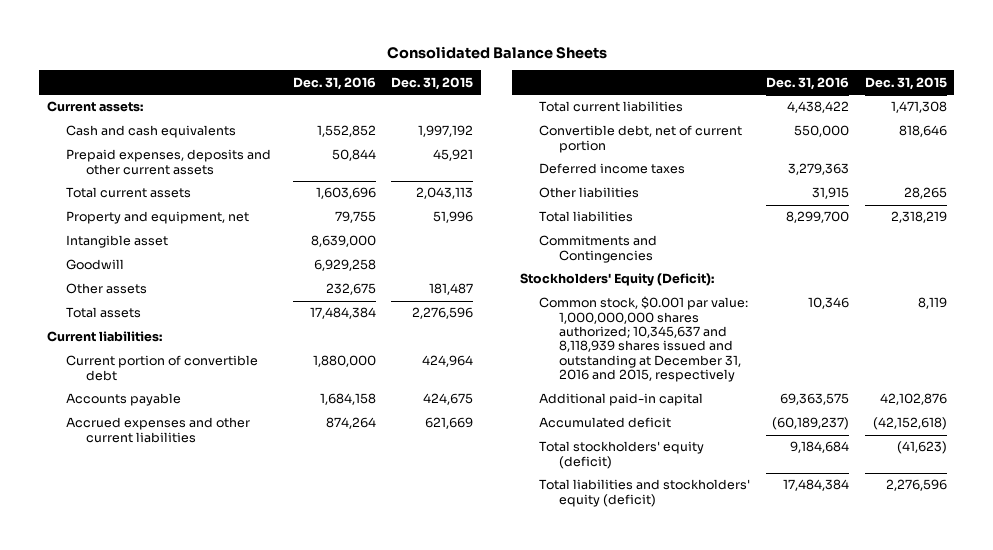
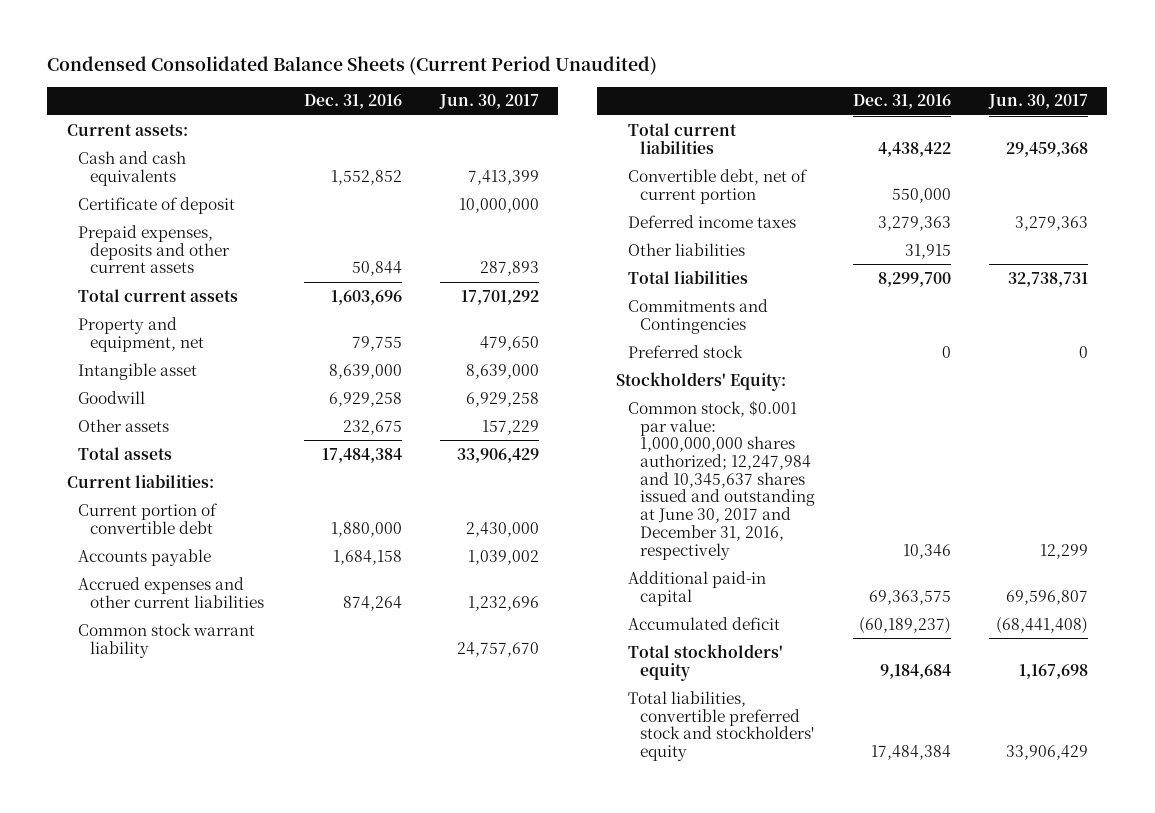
[386,46,607,60] Consolidated Balance Sheets -> [47,56,658,76] Condensed Consolidated Balance Sheets (Current Period Unaudited)
[391,76,474,90] Dec. 31, 2015 -> none
none -> [439,94,540,110] Jun. 30, 2017
none -> [78,196,236,214] Certificate of deposit
none -> [78,622,256,658] Common stock warrant liability
none -> [627,344,743,358] Preferred stock
[519,273,714,287] Stockholders' Equity (Deficit): -> [615,371,786,391] Stockholders' Equity:
[539,296,749,383] Common stock, $0.001 par value: 1,000,000,000 shares authorized; 10,345,637 and 8,118,939 shares issued and outstanding at December 31, 2016 and 2015, respectively -> [627,399,815,560] Common stock, $0.001 par value: 1,000,000,000 shares authorized; 12,247,984 and 10,345,637 shares issued and outstanding at June 30, 2017 and December 31, 2016, respectively
[539,441,705,469] Total stockholders' equity (deficit) -> [627,643,783,681] Total stockholders' equity
[539,479,751,507] Total liabilities and stockholders' equity (deficit) -> [627,690,814,761] Total liabilities, convertible preferred stock and stockholders' equity

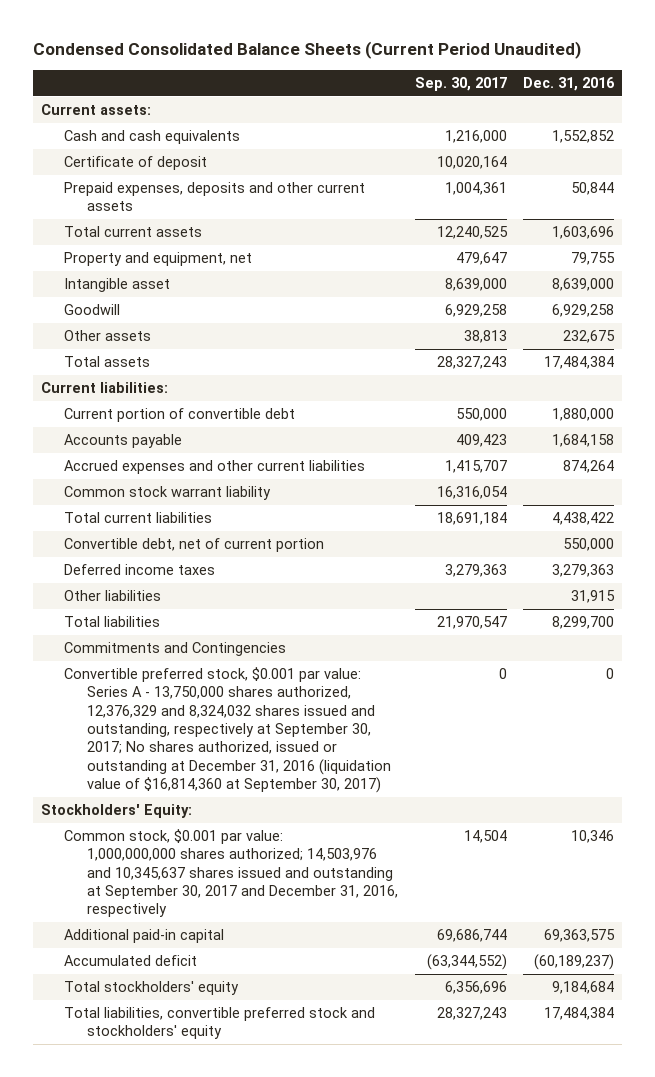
[439,94,540,110] Jun. 30, 2017 -> none
none -> [414,77,507,92] Sep. 30, 2017
[627,344,743,358] Preferred stock -> [64,667,392,794] Convertible preferred stock, $0.001 par value: Series A - 13,750,000 shares authorized, 12,376,329 and 8,324,032 shares issued and outstanding, respectively at September 30, 2017; No shares authorized, issued or outstanding at December 31, 2016 (liquidation value of $16,814,360 at September 30, 2017)
[627,399,815,560] Common stock, $0.001 par value: 1,000,000,000 shares authorized; 12,247,984 and 10,345,637 shares issued and outstanding at June 30, 2017 and December 31, 2016, respectively -> [64,829,399,918] Common stock, $0.001 par value: 1,000,000,000 shares authorized; 14,503,976 and 10,345,637 shares issued and outstanding at September 30, 2017 and December 31, 2016, respectively

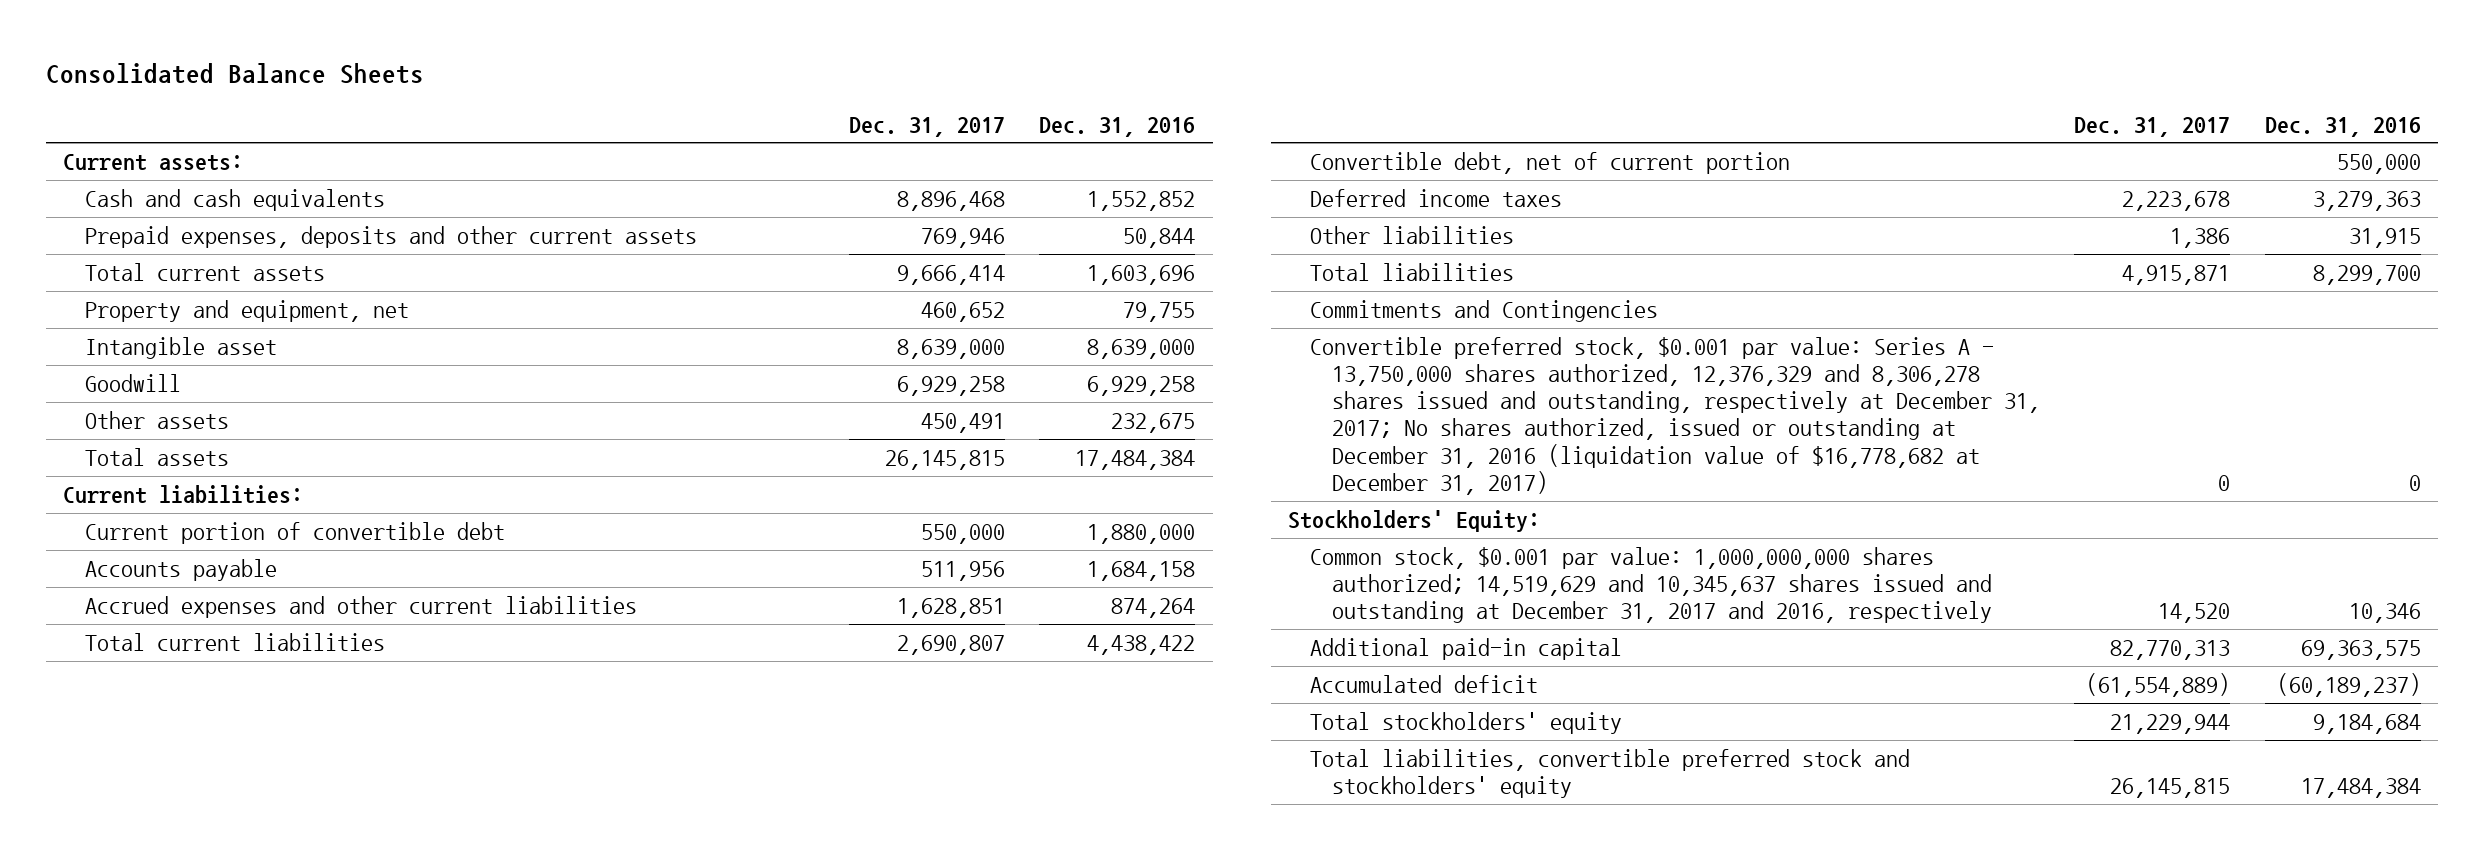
[32,41,581,60] Condensed Consolidated Balance Sheets (Current Period Unaudited) -> [46,63,425,85] Consolidated Balance Sheets
[414,77,507,92] Sep. 30, 2017 -> none
none -> [849,116,1006,137] Dec. 31, 2017
[64,156,208,171] Certificate of deposit -> none
[64,486,272,501] Common stock warrant liability -> none
[64,667,392,794] Convertible preferred stock, $0.001 par value: Series A - 13,750,000 shares authorized, 12,376,329 and 8,324,032 shares issued and outstanding, respectively at September 30, 2017; No shares authorized, issued or outstanding at December 31, 2016 (liquidation value of $16,814,360 at September 30, 2017) -> [1310,336,2040,495] Convertible preferred stock, $0.001 par value: Series A - 13,750,000 shares authorized, 12,376,329 and 8,306,278 shares issued and outstanding, respectively at December 31, 2017; No shares authorized, issued or outstanding at December 31, 2016 (liquidation value of $16,778,682 at December 31, 2017)
[64,829,399,918] Common stock, $0.001 par value: 1,000,000,000 shares authorized; 14,503,976 and 10,345,637 shares issued and outstanding at September 30, 2017 and December 31, 2016, respectively -> [1310,546,1992,624] Common stock, $0.001 par value: 1,000,000,000 shares authorized; 14,519,629 and 10,345,637 shares issued and outstanding at December 31, 2017 and 2016, respectively

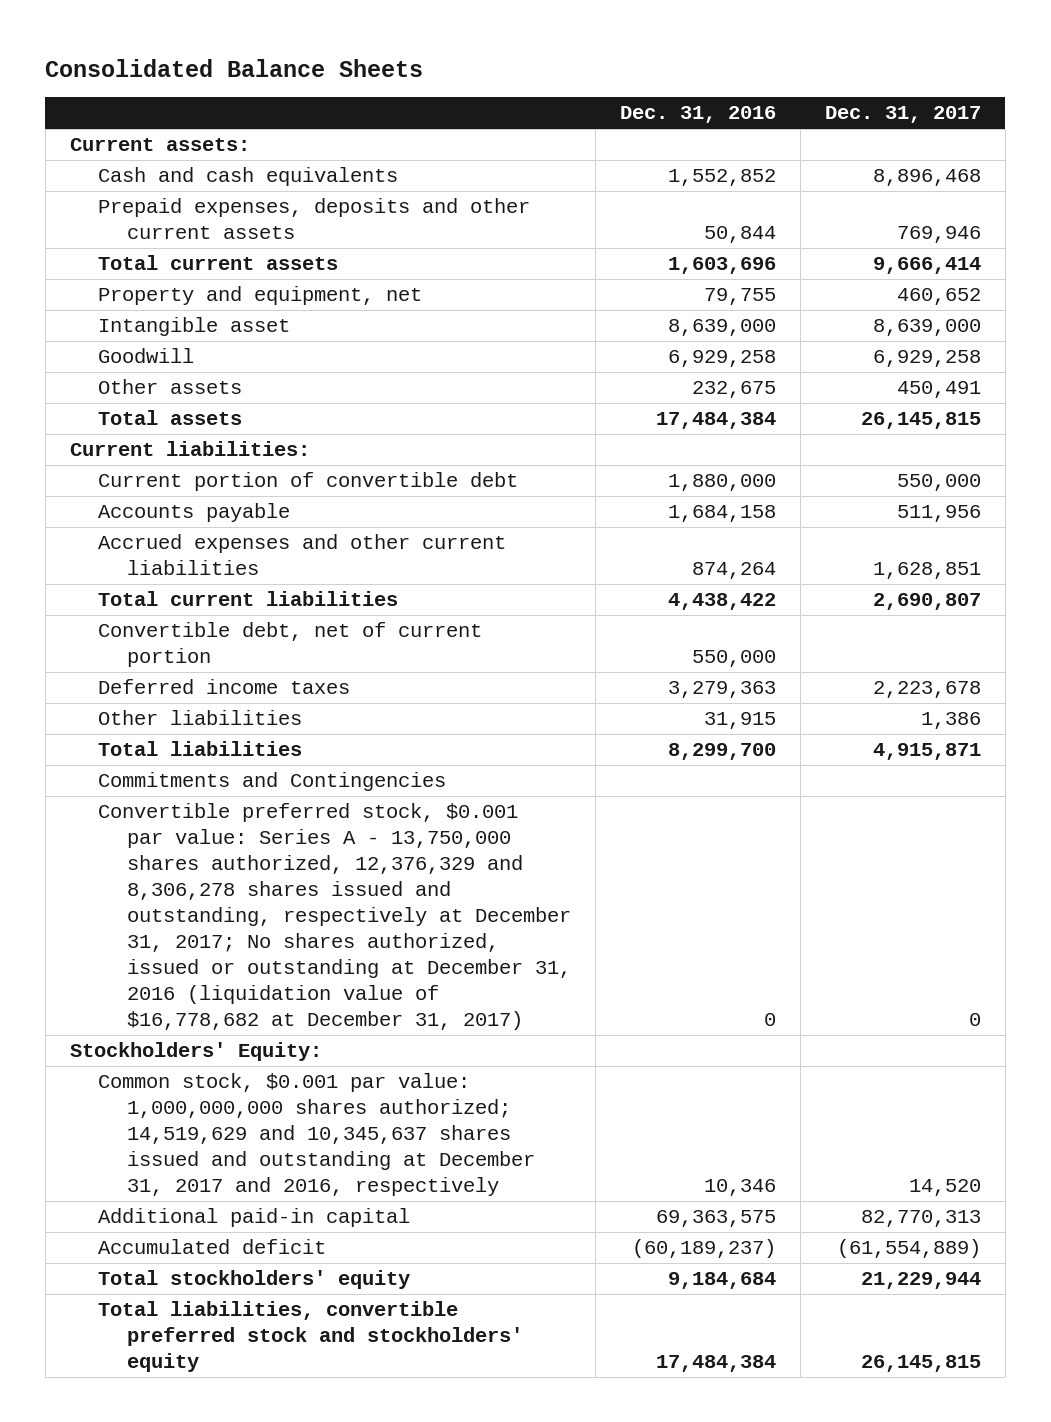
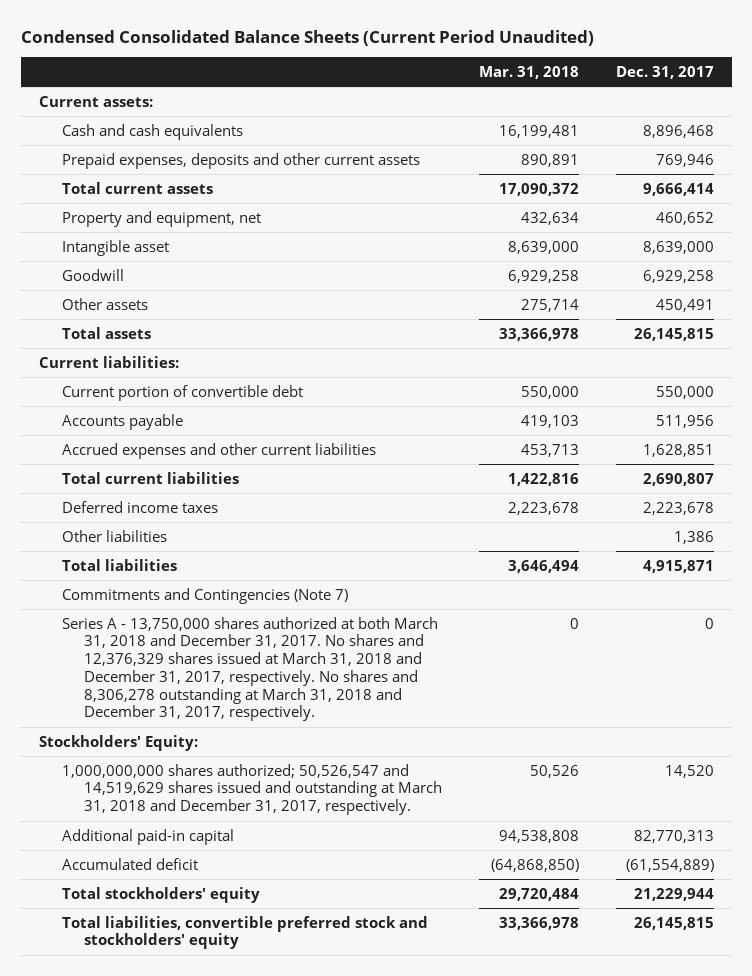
[45,58,424,77] Consolidated Balance Sheets -> [20,29,594,46] Condensed Consolidated Balance Sheets (Current Period Unaudited)
[619,106,776,124] Dec. 31, 2016 -> none
none -> [478,65,579,79] Mar. 31, 2018
[98,622,483,668] Convertible debt, net of current portion -> none
[98,772,447,792] Commitments and Contingencies -> [61,587,348,604] Commitments and Contingencies (Note 7)
[98,803,571,1030] Convertible preferred stock, $0.001 par value: Series A - 13,750,000 shares authorized, 12,376,329 and 8,306,278 shares issued and outstanding, respectively at December 31, 2017; No shares authorized, issued or outstanding at December 31, 2016 (liquidation value of $16,778,682 at December 31, 2017) -> [61,616,438,722] Series A - 13,750,000 shares authorized at both March 31, 2018 and December 31, 2017. No shares and 12,376,329 shares issued at March 31, 2018 and December 31, 2017, respectively. No shares and 8,306,278 outstanding at March 31, 2018 and December 31, 2017, respectively.
[98,1073,535,1197] Common stock, $0.001 par value: 1,000,000,000 shares authorized; 14,519,629 and 10,345,637 shares issued and outstanding at December 31, 2017 and 2016, respectively -> [61,763,443,816] 1,000,000,000 shares authorized; 50,526,547 and 14,519,629 shares issued and outstanding at March 31, 2018 and December 31, 2017, respectively.

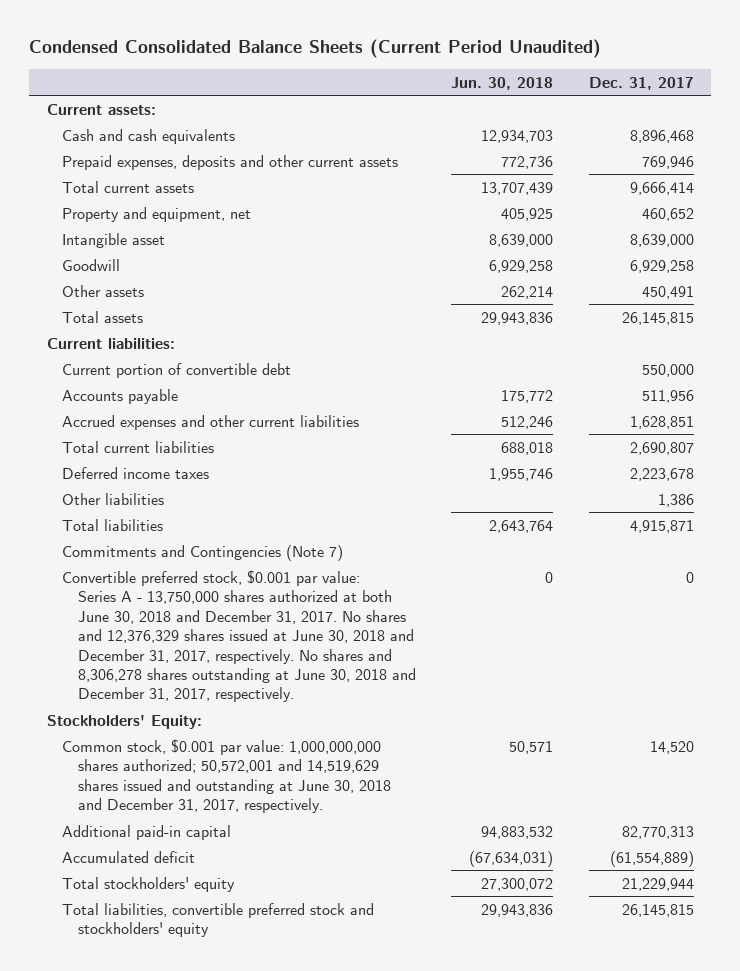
[478,65,579,79] Mar. 31, 2018 -> none
none -> [451,76,554,90] Jun. 30, 2018
[61,616,438,722] Series A - 13,750,000 shares authorized at both March 31, 2018 and December 31, 2017. No shares and 12,376,329 shares issued at March 31, 2018 and December 31, 2017, respectively. No shares and 8,306,278 outstanding at March 31, 2018 and December 31, 2017, respectively. -> [62,569,417,703] Convertible preferred stock, $0.001 par value: Series A - 13,750,000 shares authorized at both June 30, 2018 and December 31, 2017. No shares and 12,376,329 shares issued at June 30, 2018 and December 31, 2017, respectively. No shares and 8,306,278 shares outstanding at June 30, 2018 and December 31, 2017, respectively.
[61,763,443,816] 1,000,000,000 shares authorized; 50,526,547 and 14,519,629 shares issued and outstanding at March 31, 2018 and December 31, 2017, respectively. -> [62,738,392,814] Common stock, $0.001 par value: 1,000,000,000 shares authorized; 50,572,001 and 14,519,629 shares issued and outstanding at June 30, 2018 and December 31, 2017, respectively.

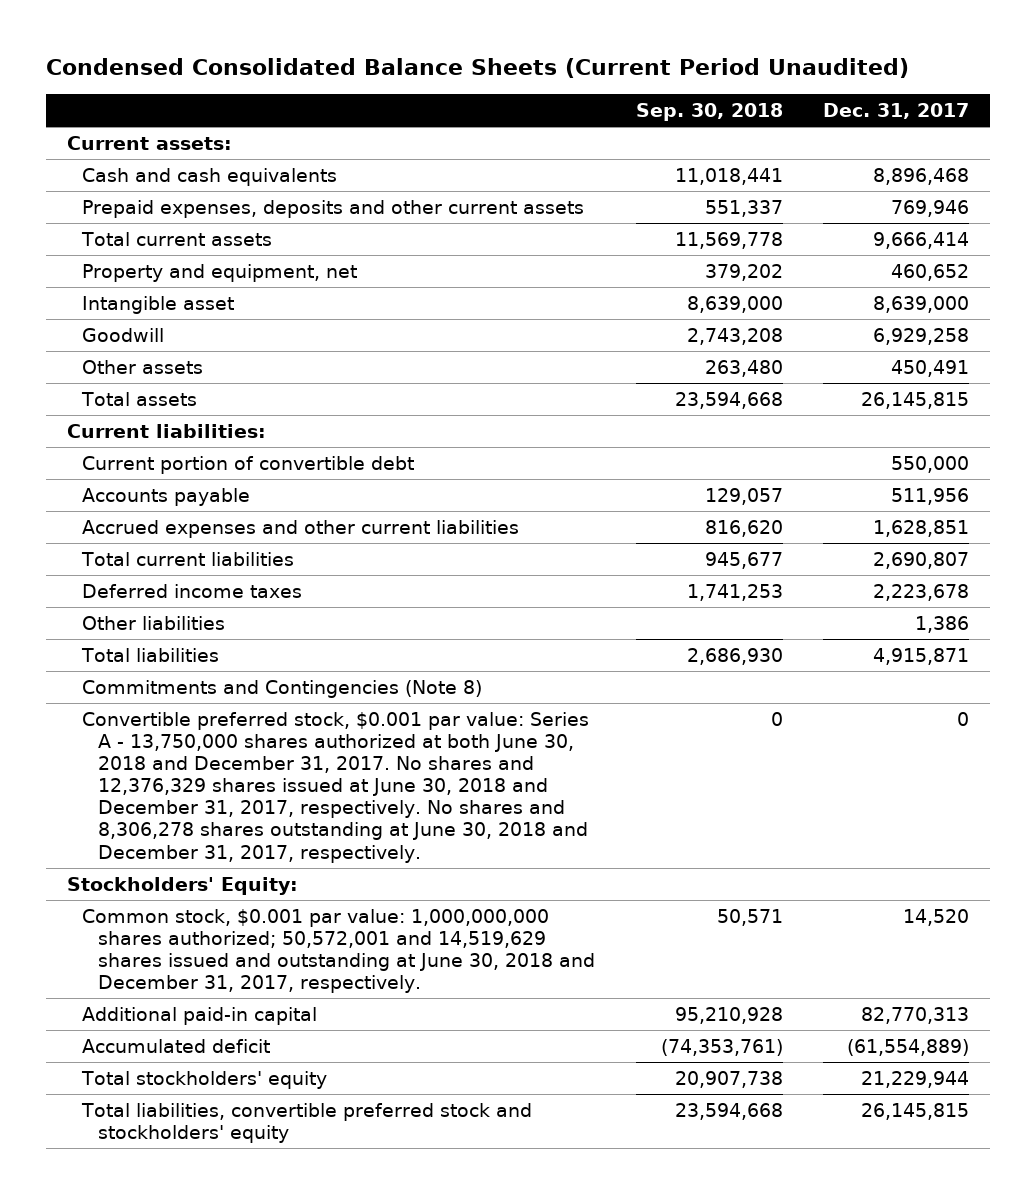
[451,76,554,90] Jun. 30, 2018 -> none
none -> [635,102,783,121] Sep. 30, 2018
[62,544,344,561] Commitments and Contingencies (Note 7) -> [82,679,483,698] Commitments and Contingencies (Note 8)

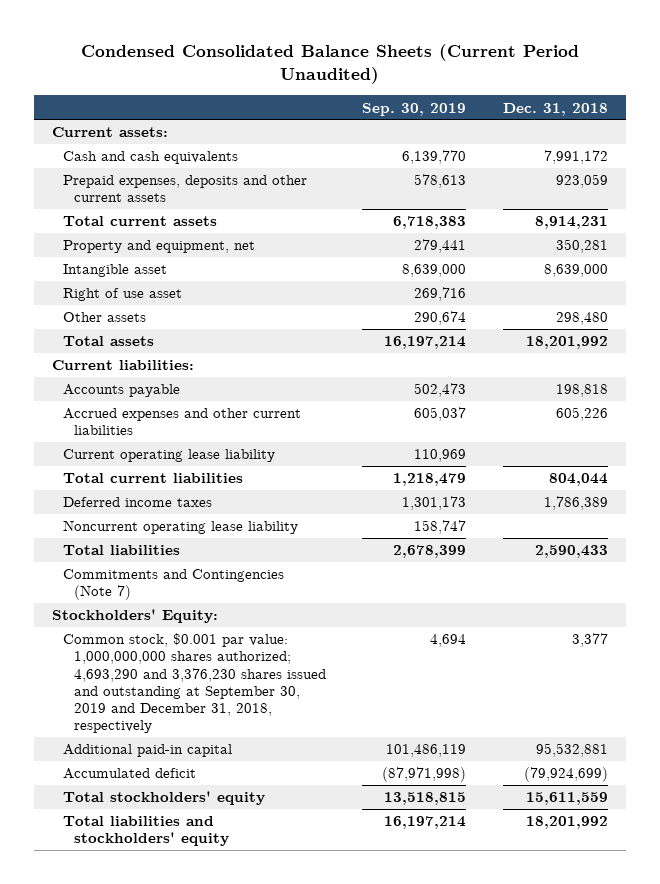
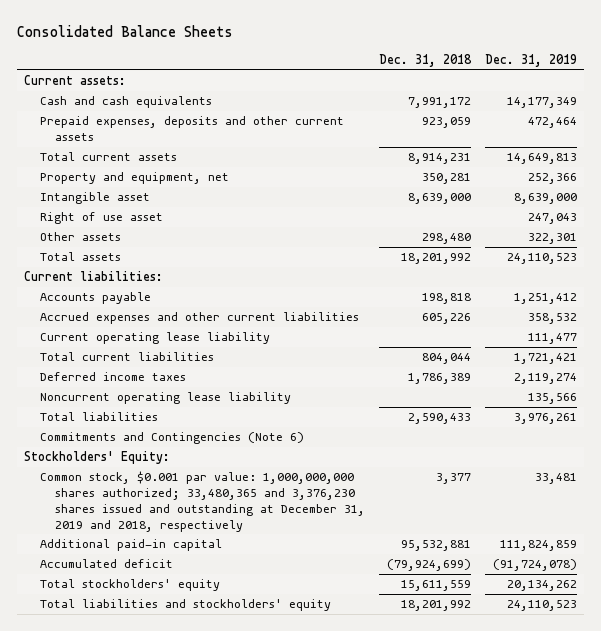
[81,44,580,85] Condensed Consolidated Balance Sheets (Current Period Unaudited) -> [17,24,234,37] Consolidated Balance Sheets
[362,102,467,116] Sep. 30, 2019 -> none
none -> [485,53,578,67] Dec. 31, 2019
[63,569,285,601] Commitments and Contingencies (Note 7) -> [39,432,304,445] Commitments and Contingencies (Note 6)
[63,633,327,734] Common stock, $0.001 par value: 1,000,000,000 shares authorized; 4,693,290 and 3,376,230 shares issued and outstanding at September 30, 2019 and December 31, 2018, respectively -> [39,471,366,532] Common stock, $0.001 par value: 1,000,000,000 shares authorized; 33,480,365 and 3,376,230 shares issued and outstanding at December 31, 2019 and 2018, respectively

